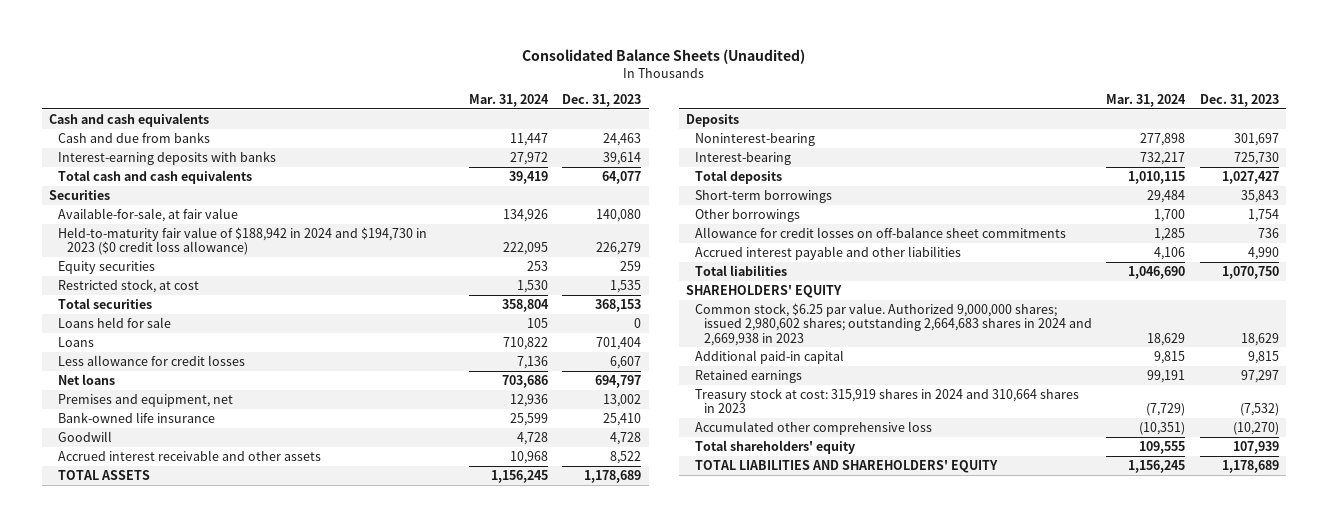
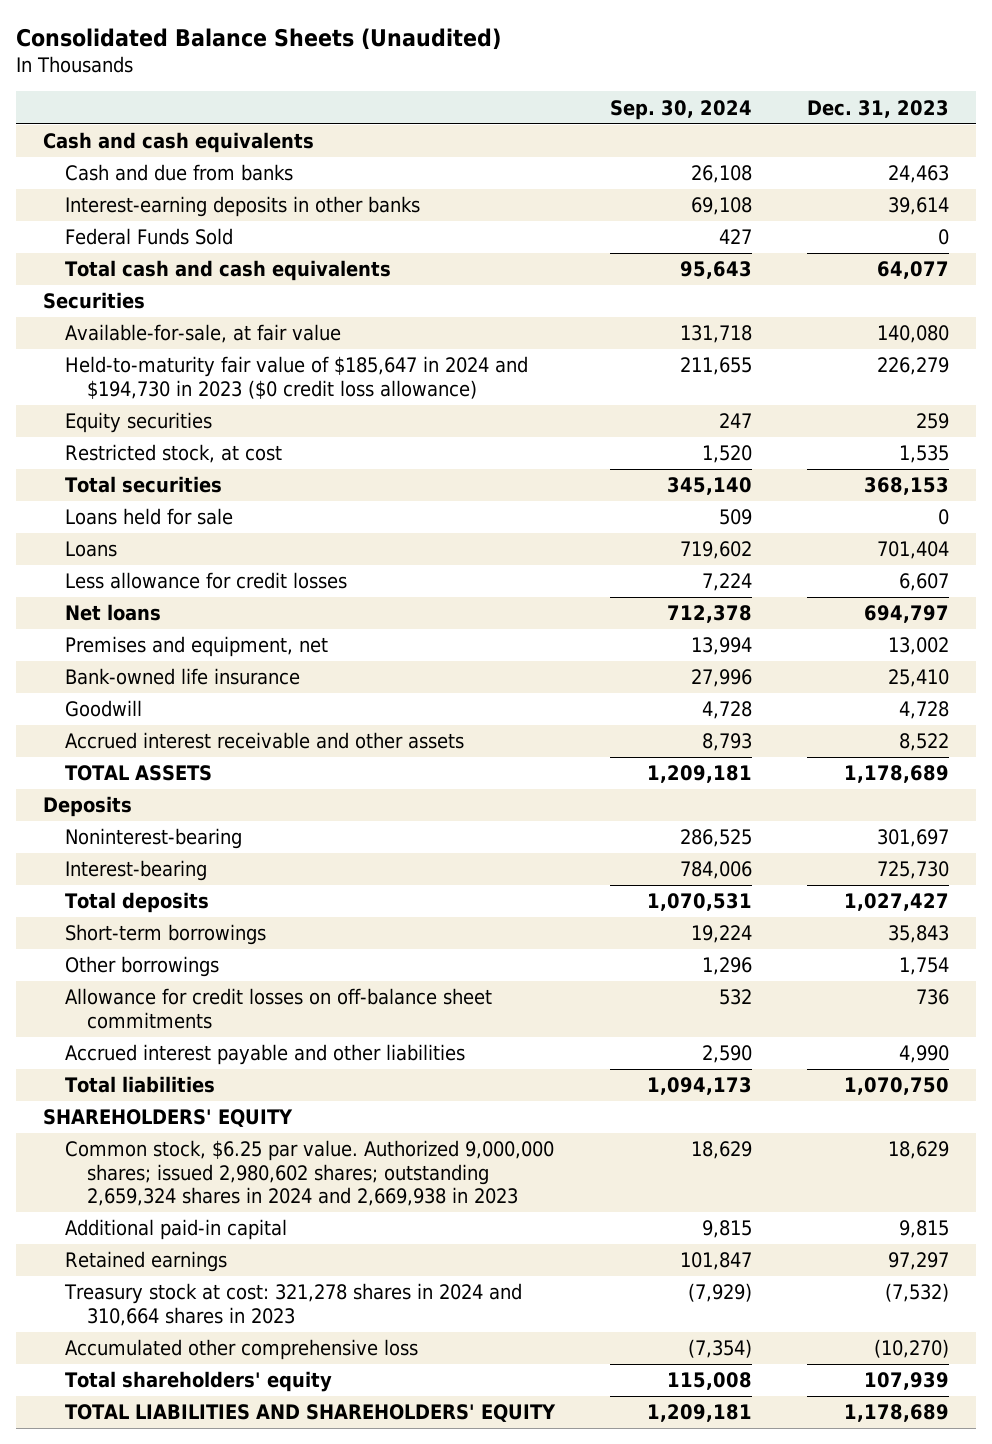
[469,94,550,108] Mar. 31, 2024 -> none
none -> [609,99,752,120] Sep. 30, 2024
[58,150,277,165] Interest-earning deposits with banks -> [64,196,420,218] Interest-earning deposits in other banks
none -> [64,228,233,246] Federal Funds Sold
[58,226,428,256] Held-to-maturity fair value of $188,942 in 2024 and $194,730 in 2023 ($0 credit loss allowance) -> [64,356,528,399] Held-to-maturity fair value of $185,647 in 2024 and $194,730 in 2023 ($0 credit loss allowance)
[695,302,1092,346] Common stock, $6.25 par value. Authorized 9,000,000 shares; issued 2,980,602 shares; outstanding 2,664,683 shares in 2024 and 2,669,938 in 2023 -> [64,1140,554,1207] Common stock, $6.25 par value. Authorized 9,000,000 shares; issued 2,980,602 shares; outstanding 2,659,324 shares in 2024 and 2,669,938 in 2023
[695,387,1080,414] Treasury stock at cost: 315,919 shares in 2024 and 310,664 shares in 2023 -> [63,1283,522,1326] Treasury stock at cost: 321,278 shares in 2024 and 310,664 shares in 2023

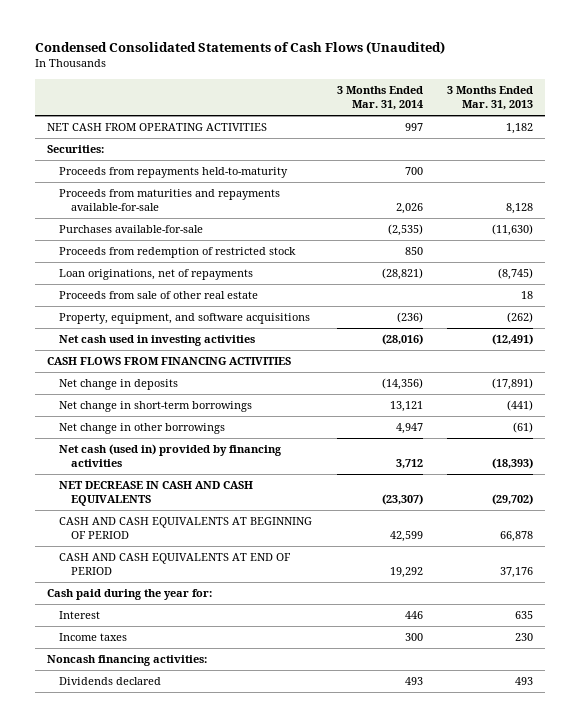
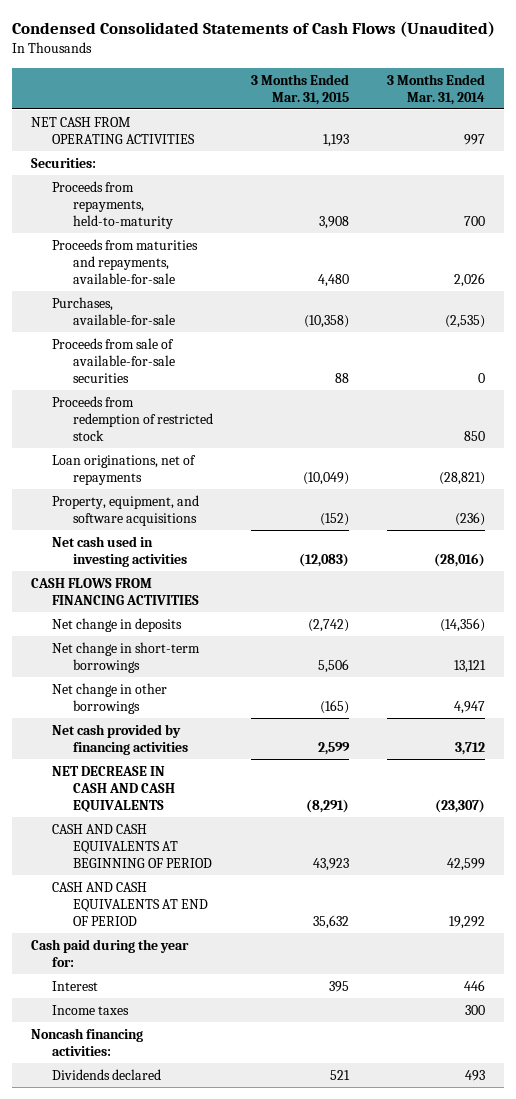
[447,85,534,111] 3 Months Ended Mar. 31, 2013 -> none
none -> [251,73,350,105] 3 Months Ended Mar. 31, 2015
[59,167,289,179] Proceeds from repayments held-to-maturity -> [52,180,174,229] Proceeds from repayments, held-to-maturity
[59,189,281,212] Proceeds from maturities and repayments available-for-sale -> [52,238,199,284] Proceeds from maturities and repayments, available-for-sale
[59,225,204,234] Purchases available-for-sale -> [52,296,176,325] Purchases, available-for-sale
none -> [52,337,176,383] Proceeds from sale of available-for-sale securities
[59,291,259,300] Proceeds from sale of other real estate -> none
[59,444,283,468] Net cash (used in) provided by financing activities -> [52,723,189,755] Net cash provided by financing activities

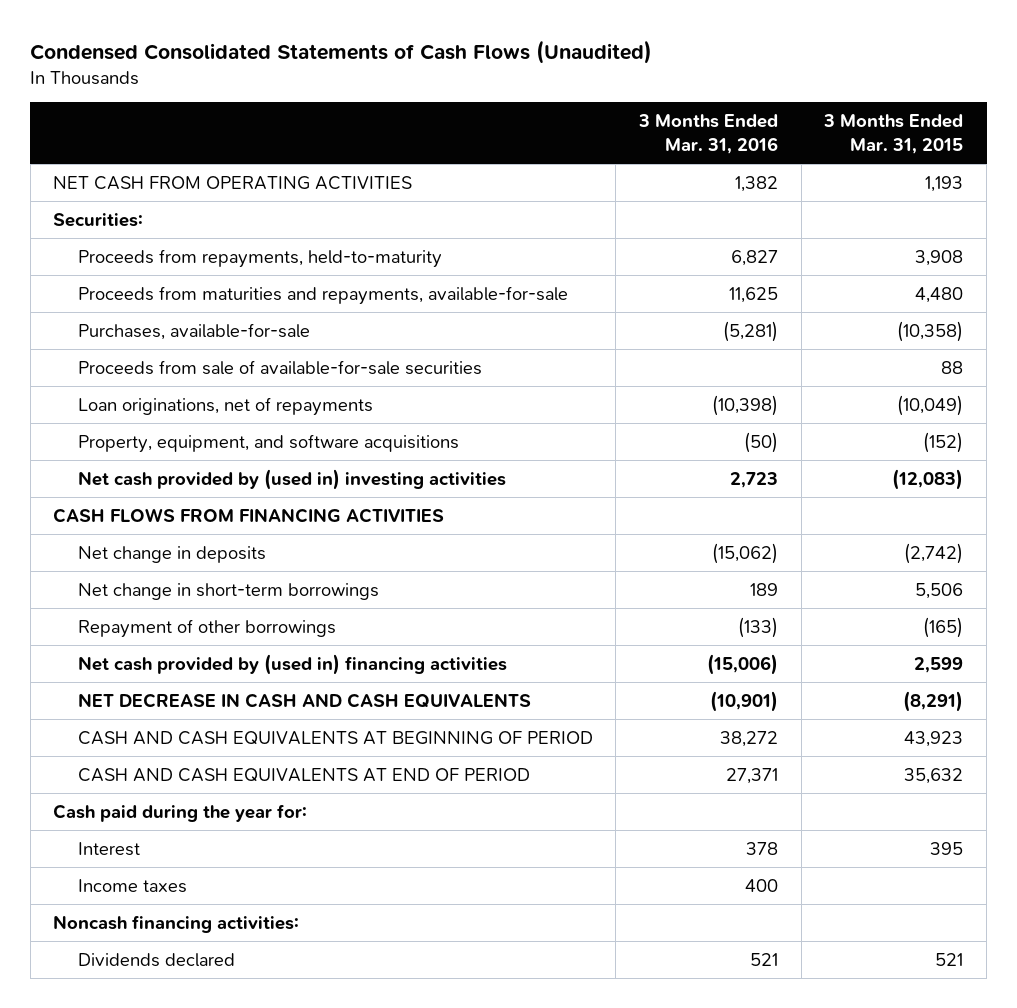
[386,73,485,105] 3 Months Ended Mar. 31, 2014 -> none
none -> [638,114,779,154] 3 Months Ended Mar. 31, 2016
[52,395,214,441] Proceeds from redemption of restricted stock -> none
[52,535,188,567] Net cash used in investing activities -> [77,468,506,490] Net cash provided by (used in) investing activities
[52,682,168,714] Net change in other borrowings -> [77,618,336,638] Repayment of other borrowings
[52,723,189,755] Net cash provided by financing activities -> [77,653,507,675] Net cash provided by (used in) financing activities

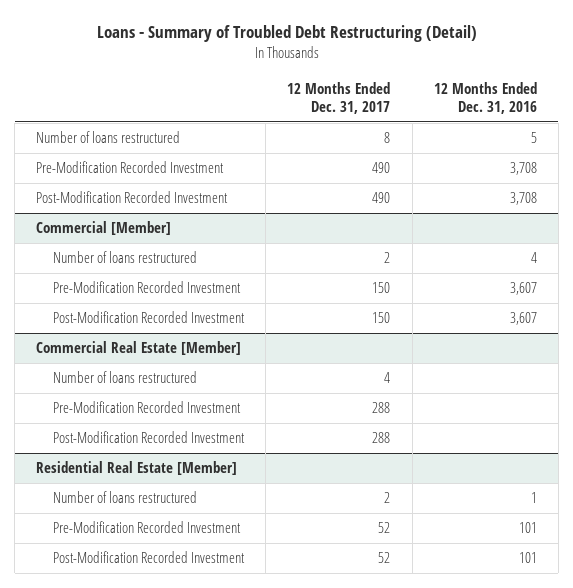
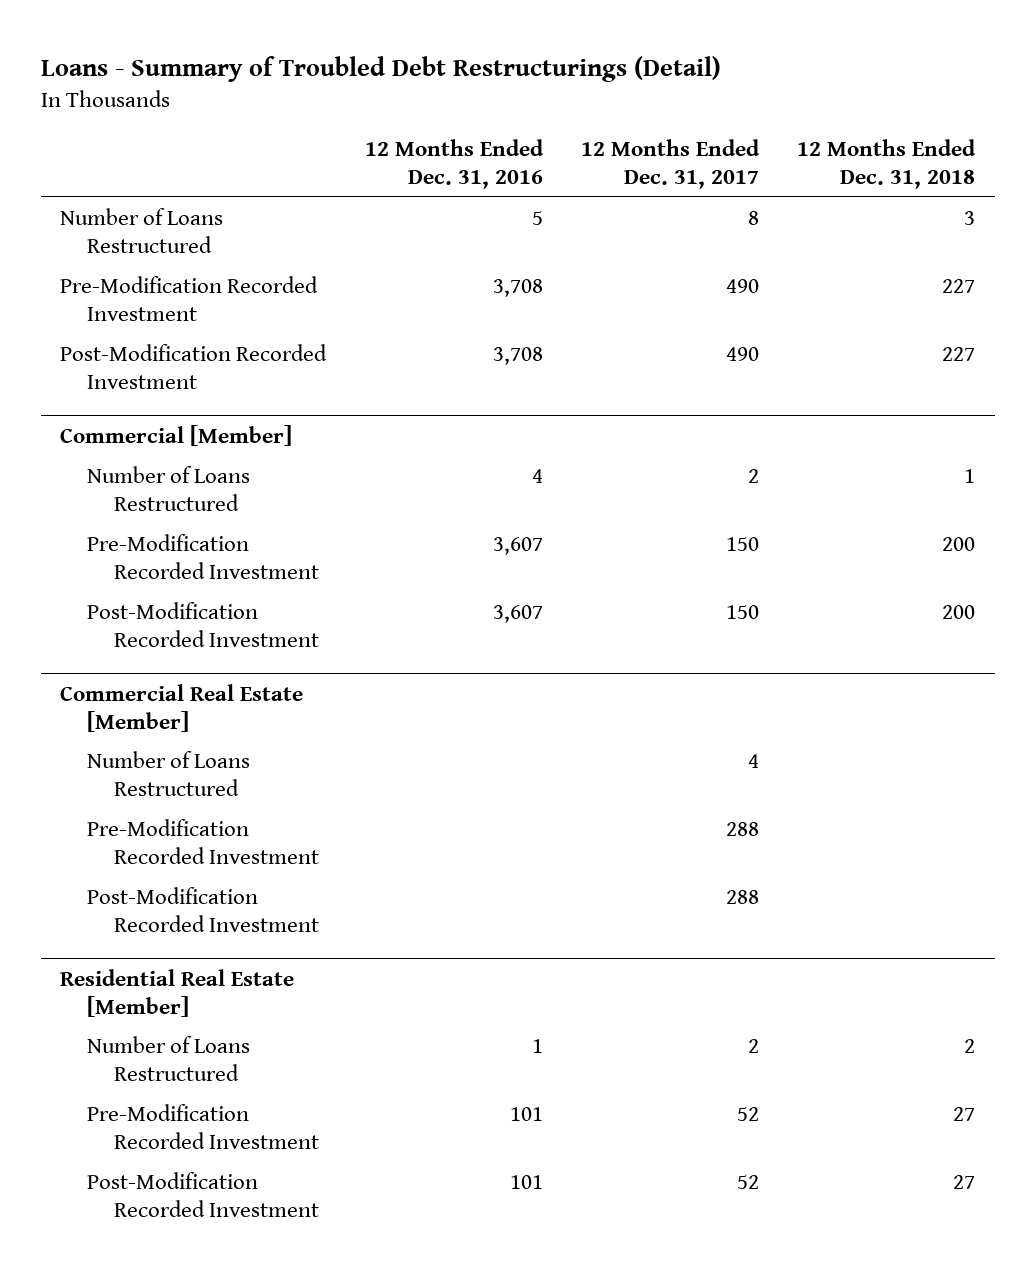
[96,24,477,42] Loans - Summary of Troubled Debt Restructuring (Detail) -> [41,56,722,83] Loans - Summary of Troubled Debt Restructurings (Detail)
none -> [797,139,977,189] 12 Months Ended Dec. 31, 2018
[36,131,181,144] Number of loans restructured -> [60,207,224,253] Number of Loans Restructured
[53,251,198,264] Number of loans restructured -> [87,465,251,511] Number of Loans Restructured
[53,371,198,384] Number of loans restructured -> [87,750,251,796] Number of Loans Restructured
[53,491,198,504] Number of loans restructured -> [87,1035,251,1081] Number of Loans Restructured

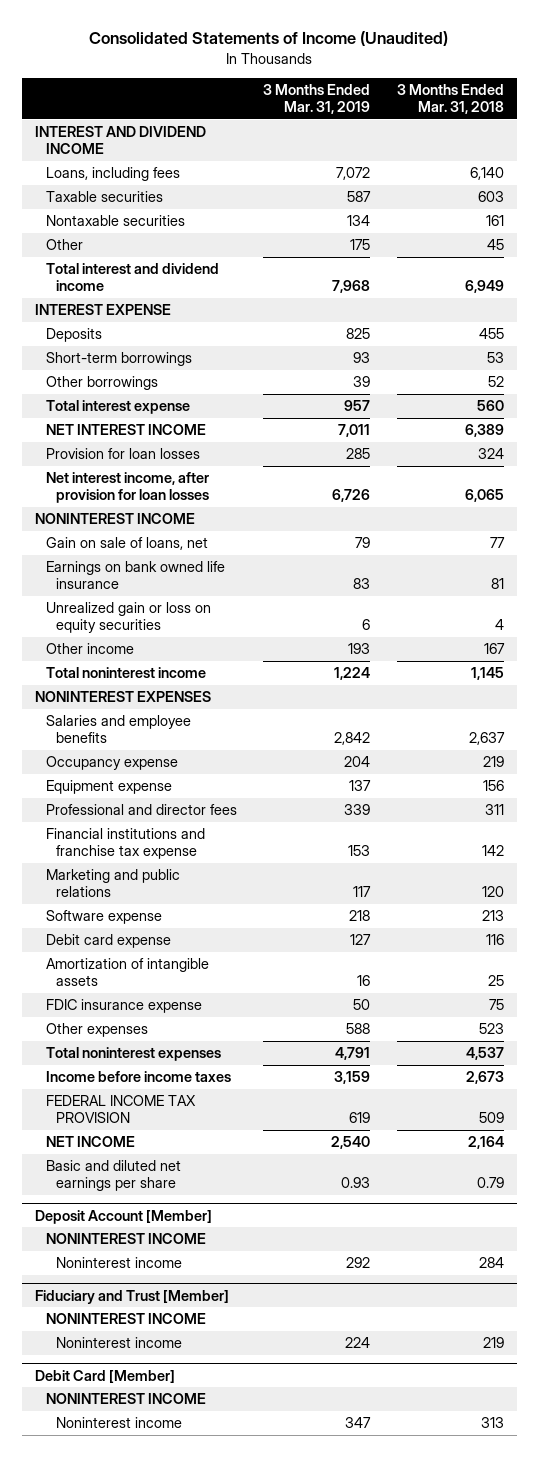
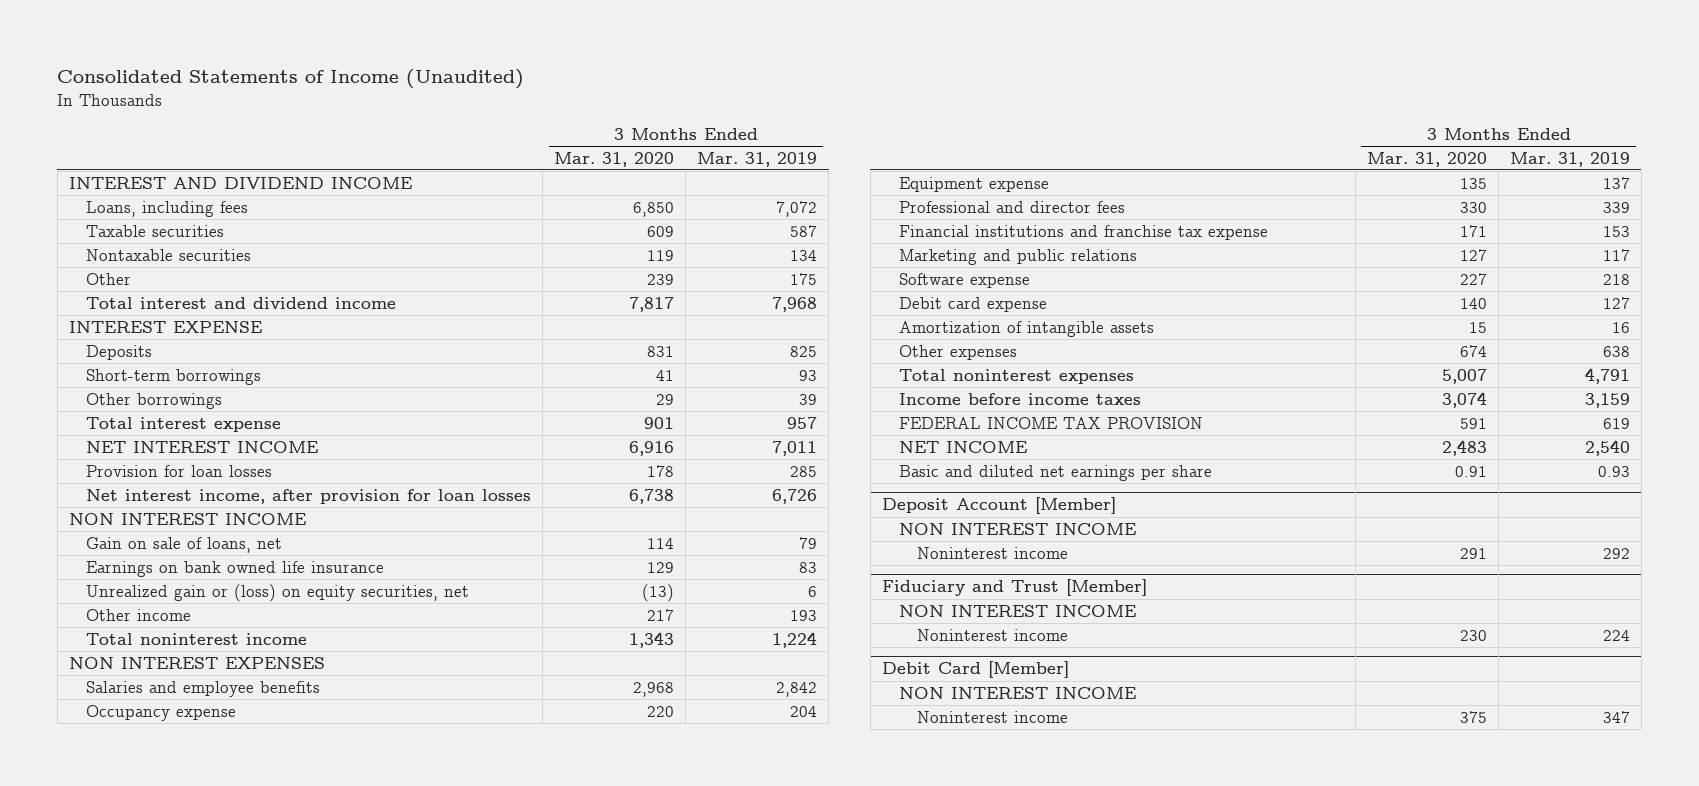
[396,84,504,114] 3 Months Ended Mar. 31, 2018 -> none
none -> [554,151,675,167] Mar. 31, 2020
[35,513,196,525] NONINTEREST INCOME -> [68,512,306,525] NON INTEREST INCOME
[45,602,211,633] Unrealized gain or loss on equity securities -> [86,583,470,602] Unrealized gain or (loss) on equity securities, net
[35,691,212,703] NONINTEREST EXPENSES -> [68,656,325,669] NON INTEREST EXPENSES
[45,999,202,1014] FDIC insurance expense -> none
[346,1023,371,1035] 588 -> [1602,345,1630,357] 638
[45,1233,206,1245] NONINTEREST INCOME -> [899,522,1137,535] NON INTEREST INCOME
[45,1313,206,1325] NONINTEREST INCOME -> [899,604,1137,617] NON INTEREST INCOME
[45,1393,206,1405] NONINTEREST INCOME -> [899,686,1137,699] NON INTEREST INCOME

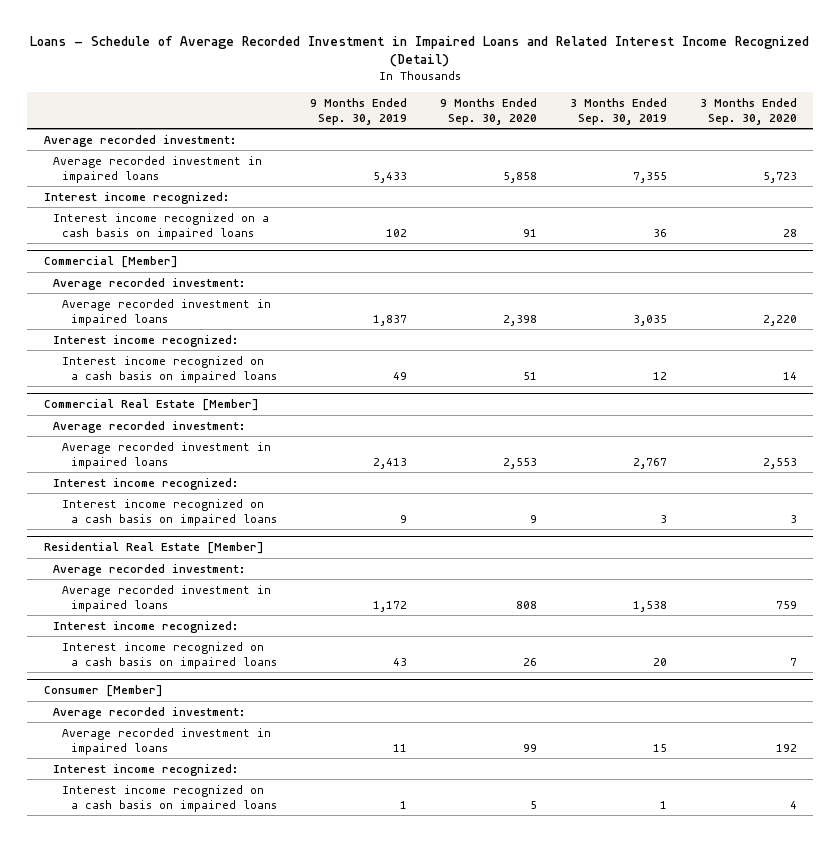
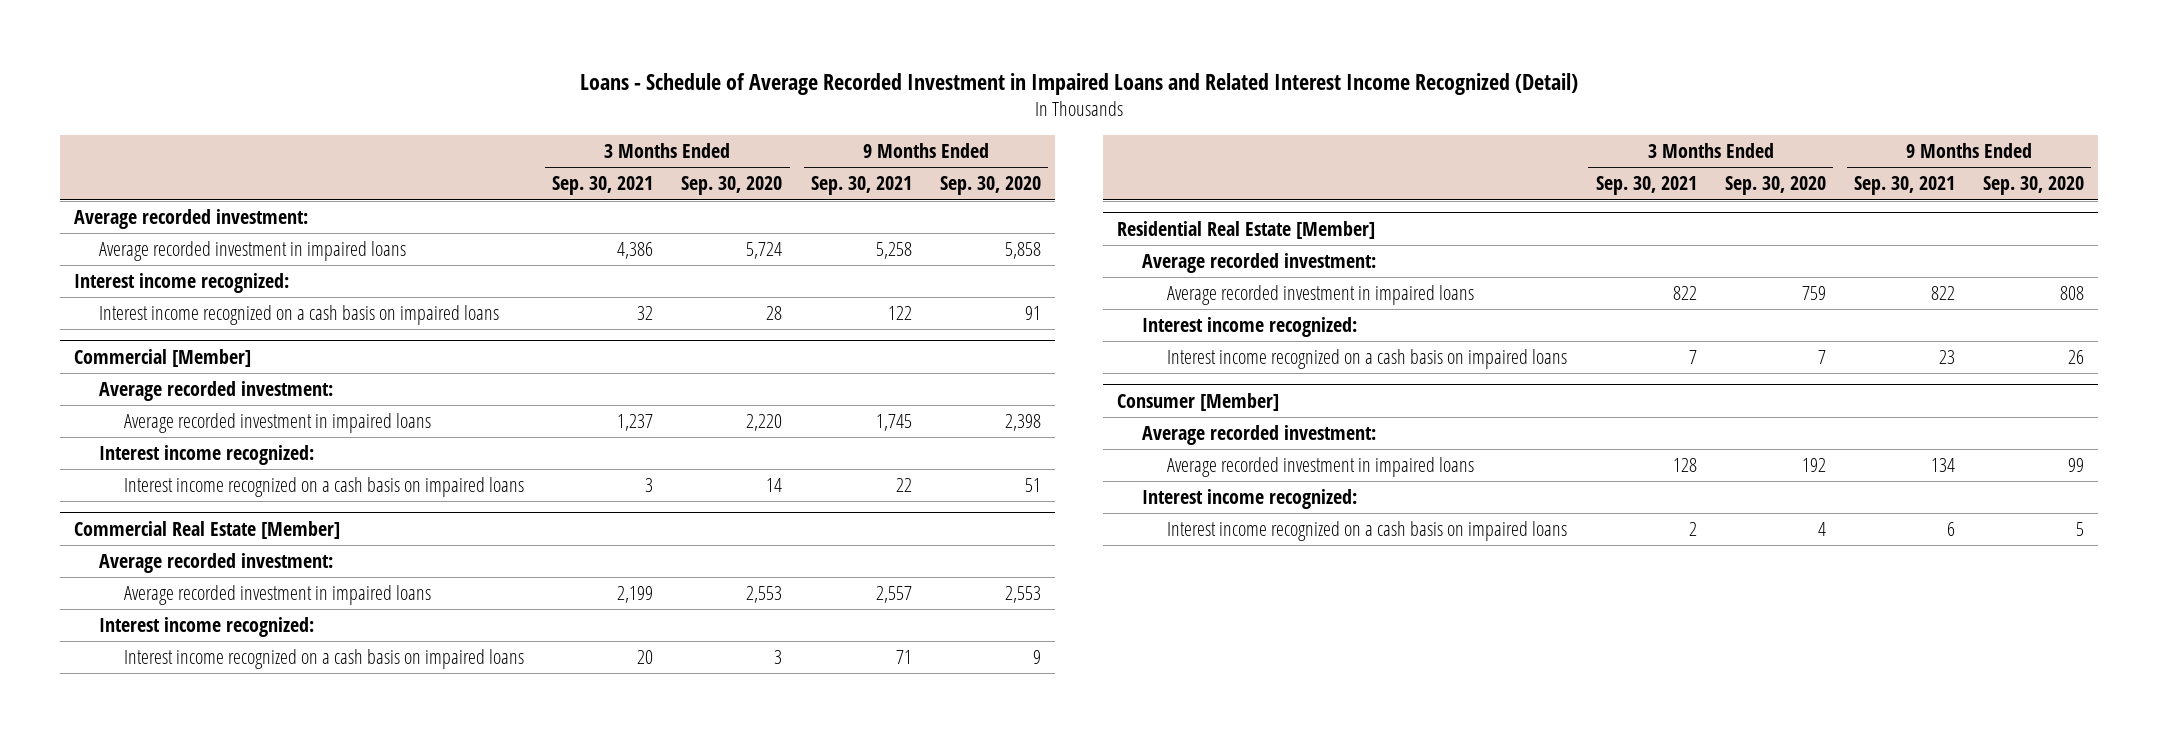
[309,97,407,125] 9 Months Ended Sep. 30, 2019 -> none
[569,97,667,125] 3 Months Ended Sep. 30, 2019 -> none
none -> [552,176,654,196] Sep. 30, 2021
none -> [810,176,912,196] Sep. 30, 2021
[762,171,797,183] 5,723 -> [746,241,783,259] 5,724

